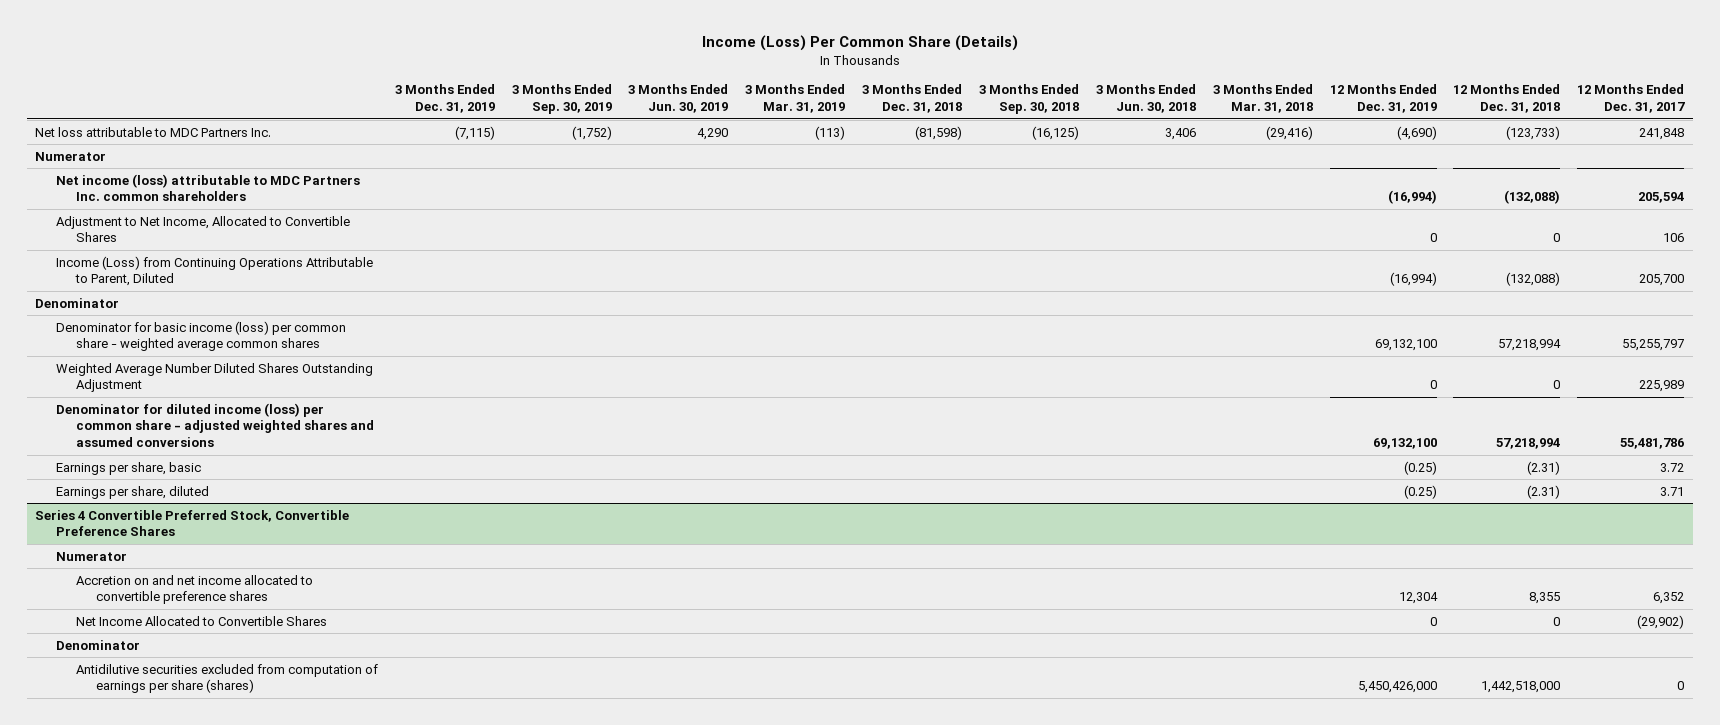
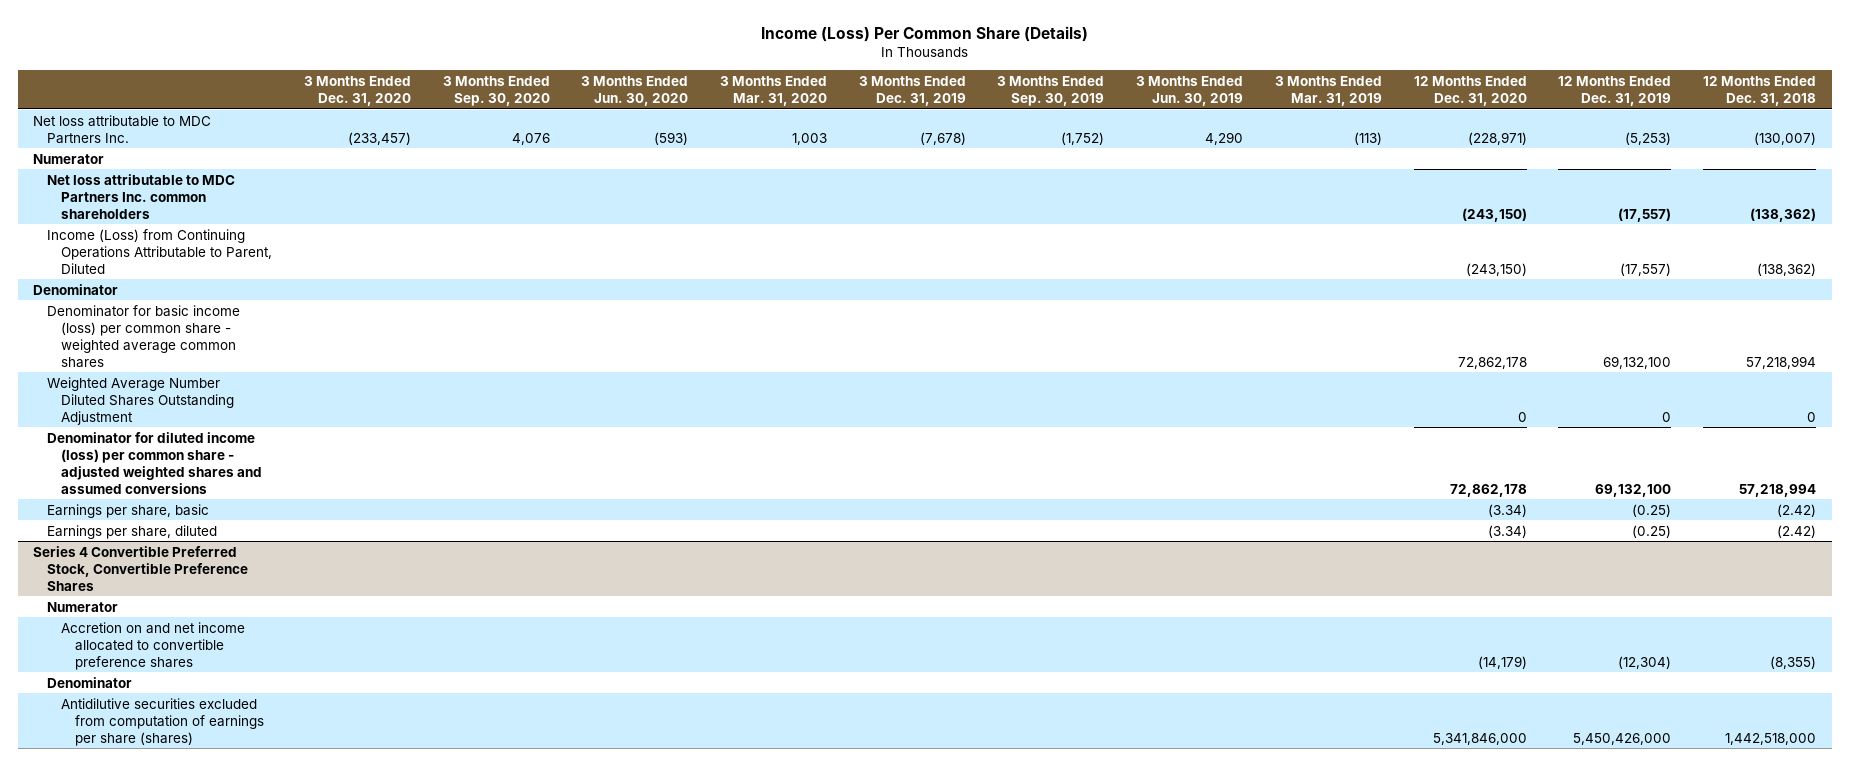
[862,84,963,114] 3 Months Ended Dec. 31, 2018 -> none
[978,84,1079,115] 3 Months Ended Sep. 30, 2018 -> none
[1095,84,1196,114] 3 Months Ended Jun. 30, 2018 -> none
[1212,84,1313,114] 3 Months Ended Mar. 31, 2018 -> none
[1577,84,1686,114] 12 Months Ended Dec. 31, 2017 -> none
none -> [304,75,412,106] 3 Months Ended Dec. 31, 2020
none -> [442,75,550,106] 3 Months Ended Sep. 30, 2020
none -> [581,75,689,106] 3 Months Ended Jun. 30, 2020
none -> [720,75,828,106] 3 Months Ended Mar. 31, 2020
none -> [1413,75,1527,106] 12 Months Ended Dec. 31, 2020
[454,125,495,140] (7,115) -> [919,131,966,145] (7,678)
[1396,125,1437,140] (4,690) -> [1625,131,1672,145] (5,253)
[1506,125,1561,140] (123,733) -> [1753,131,1816,145] (130,007)
[55,215,350,243] Adjustment to Net Income, Allocated to Convertible Shares -> none
[55,173,360,202] Net income (loss) attributable to MDC Partners Inc. common shareholders -> [47,173,236,219] Net loss attributable to MDC Partners Inc. common shareholders
[1387,190,1437,205] (16,994) -> [1618,207,1672,222] (17,557)
[1504,190,1561,205] (132,088) -> [1749,207,1816,222] (138,362)
[1389,272,1437,287] (16,994) -> [1620,262,1672,276] (17,557)
[1506,272,1561,287] (132,088) -> [1756,262,1816,276] (138,362)
[1527,460,1561,475] (2.31) -> [1776,503,1816,517] (2.42)
[1527,484,1561,499] (2.31) -> [1776,524,1816,538] (2.42)
[75,615,327,626] Net Income Allocated to Convertible Shares -> none
[1398,592,1438,605] 12,304 -> [1618,655,1672,669] (12,304)
[1529,592,1561,605] 8,355 -> [1769,655,1816,669] (8,355)

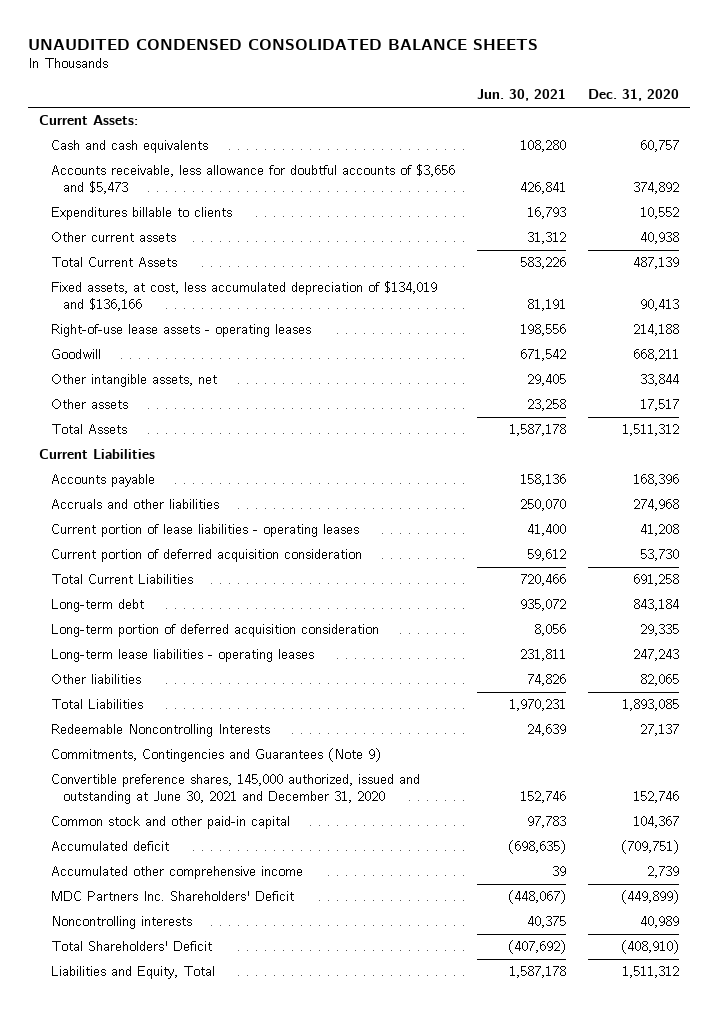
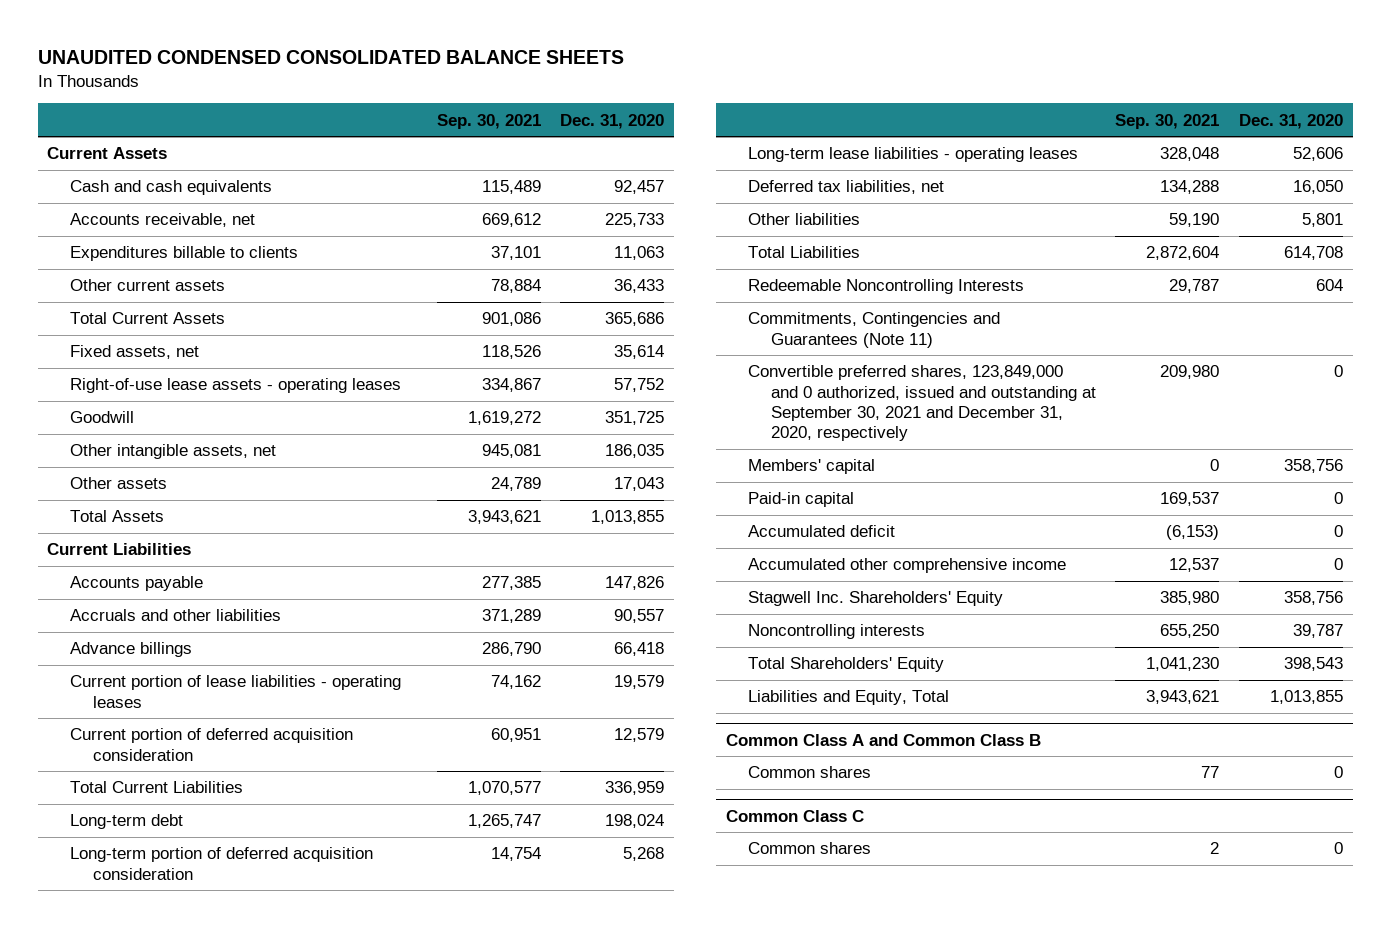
[476,89,566,102] Jun. 30, 2021 -> none
none -> [437,113,542,129] Sep. 30, 2021
[51,164,456,195] Accounts receivable, less allowance for doubtful accounts of $3,656 and $5,473 -> none
[51,281,438,312] Fixed assets, at cost, less accumulated depreciation of $134,019 and $136,166 -> none
[39,115,139,126] Current Assets: -> [47,147,168,160] Current Assets
[639,140,679,153] 60,757 -> [614,180,665,195] 92,457
none -> [70,213,256,228] Accounts receivable, net
[639,207,679,220] 10,552 -> [614,246,665,261] 11,063
[639,232,679,245] 40,938 -> [614,279,665,294] 36,433
[632,257,679,270] 487,139 -> [605,312,665,327] 365,686
none -> [70,345,200,360] Fixed assets, net
[632,324,679,337] 214,188 -> [614,378,665,393] 57,752
[632,349,679,362] 668,211 -> [605,411,665,426] 351,725
[639,374,679,387] 33,844 -> [605,444,665,459] 186,035
[639,399,679,412] 17,517 -> [614,477,665,492] 17,043
[621,424,679,437] 1,511,312 -> [591,510,665,525] 1,013,855
[632,474,679,487] 168,396 -> [605,576,665,591] 147,826
[632,499,679,512] 274,968 -> [614,609,665,624] 90,557
none -> [70,642,193,658] Advance billings
[639,524,679,537] 41,208 -> [614,675,665,690] 19,579
[639,549,679,562] 53,730 -> [614,728,665,743] 12,579
[632,574,679,587] 691,258 -> [605,781,665,796] 336,959
[632,599,679,612] 843,184 -> [605,814,665,829] 198,024
[639,624,679,637] 29,335 -> [623,847,665,862] 5,268
[632,649,679,662] 247,243 -> [1292,147,1343,162] 52,606
none -> [748,180,945,195] Deferred tax liabilities, net
[639,674,679,687] 82,065 -> [1301,213,1343,228] 5,801
[621,699,679,712] 1,893,085 -> [1283,246,1343,261] 614,708
[639,724,679,737] 27,137 -> [1315,279,1343,292] 604
[51,748,382,763] Commitments, Contingencies and Guarantees (Note 9) -> [748,312,1001,348] Commitments, Contingencies and Guarantees (Note 11)
[51,774,421,805] Convertible preference shares, 145,000 authorized, issued and outstanding at June 30, 2021 and December 31, 2020 -> [748,365,1097,442] Convertible preferred shares, 123,849,000 and 0 authorized, issued and outstanding at September 30, 2021 and December 31, 2020, respectively
[632,791,679,804] 152,746 -> [1333,365,1343,378] 0
none -> [748,459,876,475] Members' capital
[51,816,291,830] Common stock and other paid-in capital -> [748,492,855,508] Paid-in capital
[632,816,679,829] 104,367 -> [1333,492,1343,505] 0
[620,840,679,855] (709,751) -> [1333,525,1343,538] 0
[646,866,679,879] 2,739 -> [1333,558,1343,571] 0
[51,891,295,902] MDC Partners Inc. Shareholders' Deficit -> [748,591,1004,607] Stagwell Inc. Shareholders' Equity
[620,890,679,905] (449,899) -> [1283,591,1343,606] 358,756
[639,916,679,929] 40,989 -> [1292,624,1343,639] 39,787
[51,941,213,952] Total Shareholders' Deficit -> [748,657,945,673] Total Shareholders' Equity
[620,940,679,955] (408,910) -> [1283,657,1343,672] 398,543
[621,966,679,979] 1,511,312 -> [1269,690,1343,705] 1,013,855
none -> [725,733,1041,746] Common Class A and Common Class B
none -> [748,766,872,779] Common shares
none -> [725,809,864,822] Common Class C
none -> [748,842,872,855] Common shares

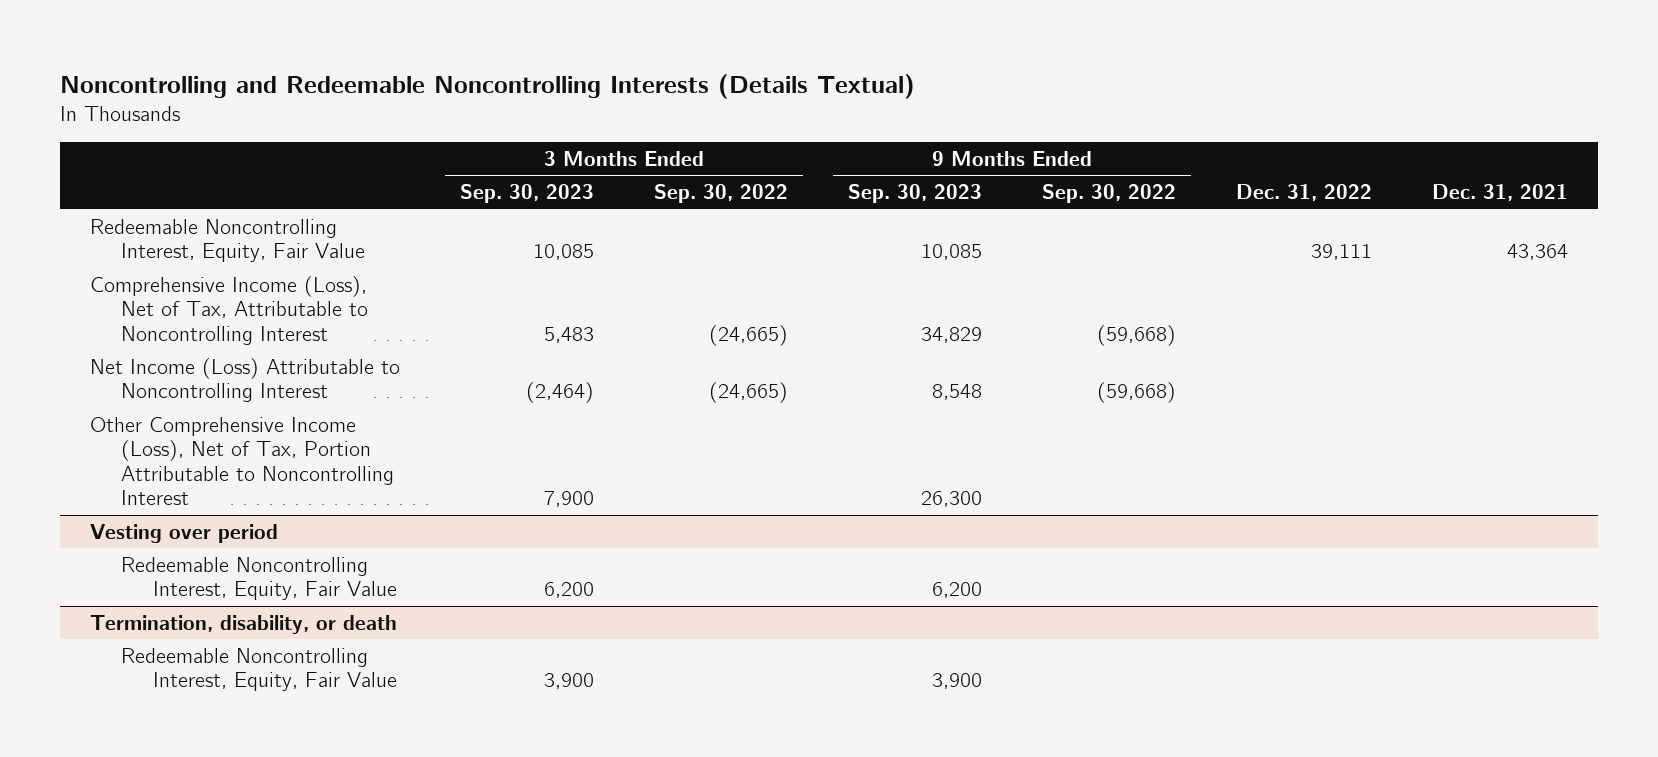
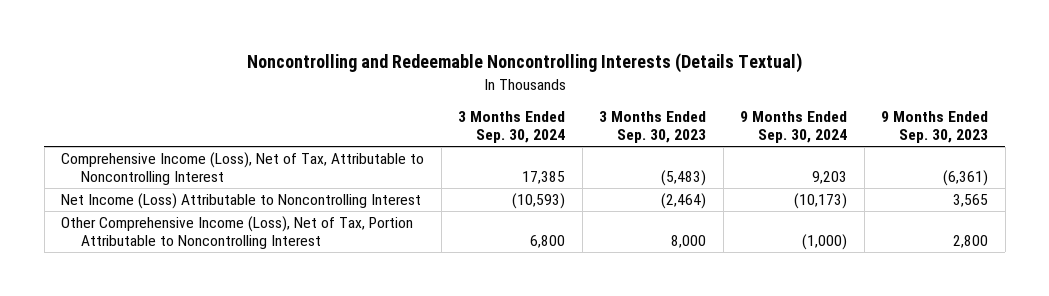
[653,184,788,204] Sep. 30, 2022 -> none
[1042,184,1177,204] Sep. 30, 2022 -> none
[1236,184,1373,202] Dec. 31, 2022 -> none
[1432,184,1569,202] Dec. 31, 2021 -> none
none -> [458,111,566,144] 3 Months Ended Sep. 30, 2024
none -> [740,111,848,144] 9 Months Ended Sep. 30, 2024
[89,218,366,263] Redeemable Noncontrolling Interest, Equity, Fair Value -> none
[89,523,278,543] Vesting over period -> none
[121,556,397,601] Redeemable Noncontrolling Interest, Equity, Fair Value -> none
[89,614,397,634] Termination, disability, or death -> none
[121,647,397,692] Redeemable Noncontrolling Interest, Equity, Fair Value -> none
[543,326,594,343] 5,483 -> [661,170,707,187] (5,483)
[921,326,983,343] 34,829 -> [943,170,989,187] (6,361)
[932,384,983,401] 8,548 -> [953,194,989,208] 3,565
[543,491,594,508] 7,900 -> [671,235,707,249] 8,000
[921,491,983,508] 26,300 -> [953,235,989,249] 2,800

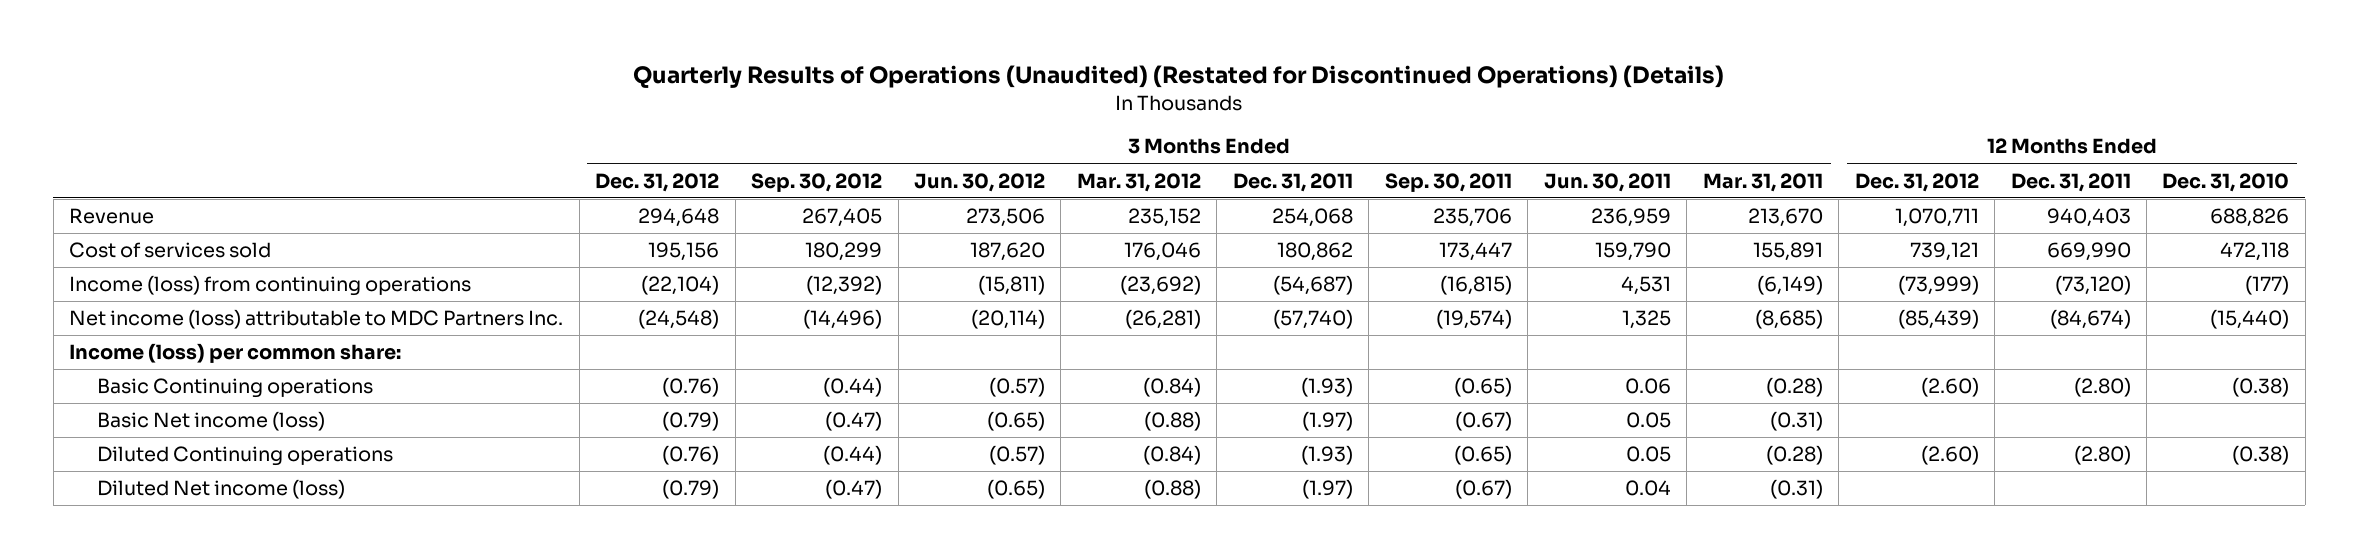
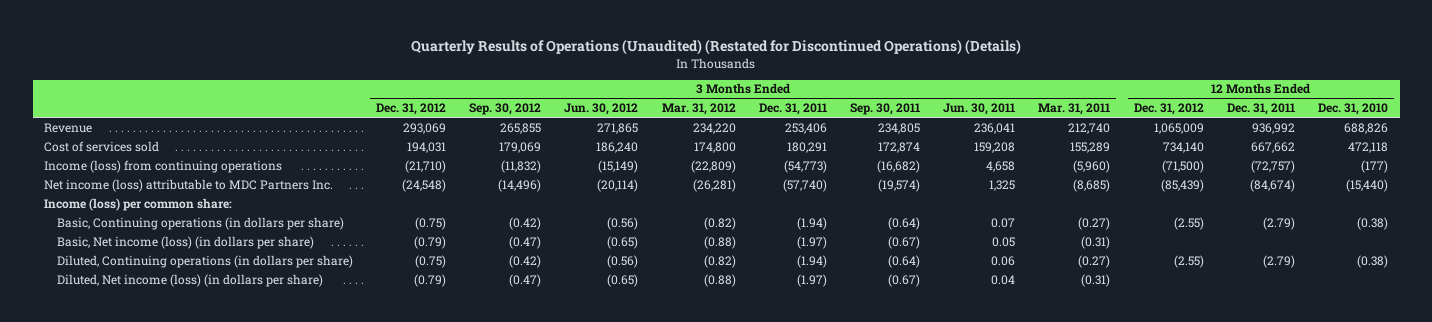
[638,208,720,228] 294,648 -> [403,122,447,134] 293,069
[802,208,883,228] 267,405 -> [500,122,542,134] 265,855
[965,208,1045,228] 273,506 -> [597,122,639,134] 271,865
[1127,208,1201,228] 235,152 -> [692,122,736,134] 234,220
[1271,208,1353,228] 254,068 -> [784,122,827,134] 253,406
[1432,208,1512,228] 235,706 -> [877,122,920,134] 234,805
[1590,208,1671,228] 236,959 -> [974,122,1016,134] 236,041
[1747,208,1823,228] 213,670 -> [1068,122,1111,134] 212,740
[1894,208,1979,228] 1,070,711 -> [1153,122,1204,134] 1,065,009
[2046,208,2131,228] 940,403 -> [1251,122,1295,134] 936,992
[648,242,720,262] 195,156 -> [407,141,447,153] 194,031
[805,242,883,262] 180,299 -> [499,141,542,153] 179,069
[969,242,1045,262] 187,620 -> [596,141,639,153] 186,240
[1123,242,1201,262] 176,046 -> [693,141,736,153] 174,800
[1276,242,1353,262] 180,862 -> [786,141,827,153] 180,291
[1438,242,1512,262] 173,447 -> [877,141,920,153] 172,874
[1594,242,1671,262] 159,790 -> [974,141,1016,153] 159,208
[1752,242,1823,262] 155,891 -> [1070,141,1111,153] 155,289
[1909,242,1979,262] 739,121 -> [1162,141,1204,153] 734,140
[2046,242,2131,262] 669,990 -> [1250,141,1295,153] 667,662
[641,275,720,296] (22,104) -> [405,159,447,173] (21,710)
[806,275,883,296] (12,392) -> [501,159,542,173] (11,832)
[977,275,1045,296] (15,811) -> [598,159,639,173] (15,149)
[1119,275,1201,296] (23,692) -> [690,159,736,173] (22,809)
[1272,275,1353,296] (54,687) -> [783,159,827,173] (54,773)
[1439,275,1512,296] (16,815) -> [876,159,920,173] (16,682)
[1620,276,1671,296] 4,531 -> [986,160,1016,172] 4,658
[1756,275,1823,296] (6,149) -> [1073,159,1111,173] (5,960)
[1897,275,1979,296] (73,999) -> [1161,159,1204,173] (71,500)
[2054,275,2131,296] (73,120) -> [1250,159,1295,173] (72,757)
[97,378,374,399] Basic Continuing operations -> [56,216,344,230] Basic, Continuing operations (in dollars per share)
[662,377,720,398] (0.76) -> [415,216,447,230] (0.75)
[823,377,883,398] (0.44) -> [509,216,542,230] (0.42)
[988,377,1045,398] (0.57) -> [607,216,639,230] (0.56)
[1142,377,1201,398] (0.84) -> [703,216,736,230] (0.82)
[1300,377,1353,398] (1.93) -> [796,216,827,230] (1.94)
[1453,377,1512,398] (0.65) -> [887,216,920,230] (0.64)
[1624,378,1671,395] 0.06 -> [991,217,1016,228] 0.07
[1765,377,1823,398] (0.28) -> [1078,216,1111,230] (0.27)
[1920,377,1979,398] (2.60) -> [1173,216,1204,230] (2.55)
[2073,377,2131,398] (2.80) -> [1262,216,1295,230] (2.79)
[97,411,326,432] Basic Net income (loss) -> [56,235,314,249] Basic, Net income (loss) (in dollars per share)
[97,446,394,467] Diluted Continuing operations -> [56,254,353,268] Diluted, Continuing operations (in dollars per share)
[662,445,720,466] (0.76) -> [415,254,447,268] (0.75)
[823,445,883,466] (0.44) -> [509,254,542,268] (0.42)
[988,445,1045,466] (0.57) -> [607,254,639,268] (0.56)
[1142,445,1201,466] (0.84) -> [703,254,736,268] (0.82)
[1300,445,1353,466] (1.93) -> [796,254,827,268] (1.94)
[1453,445,1512,466] (0.65) -> [887,254,920,268] (0.64)
[1625,446,1671,463] 0.05 -> [991,255,1016,266] 0.06
[1765,445,1823,466] (0.28) -> [1078,254,1111,268] (0.27)
[1920,445,1979,466] (2.60) -> [1173,254,1204,268] (2.55)
[2073,445,2131,466] (2.80) -> [1262,254,1295,268] (2.79)
[97,479,346,500] Diluted Net income (loss) -> [56,273,323,287] Diluted, Net income (loss) (in dollars per share)

